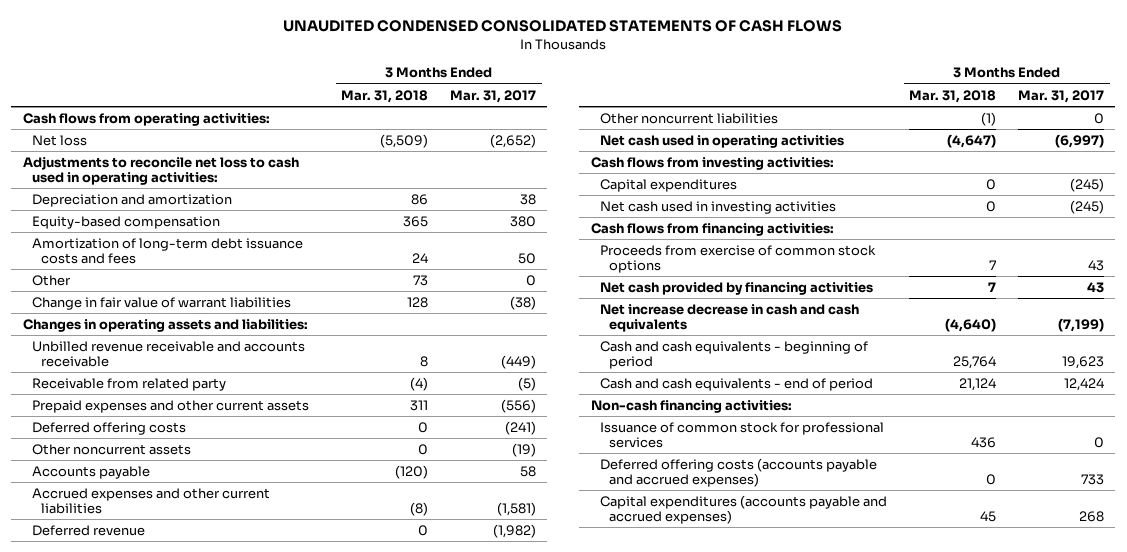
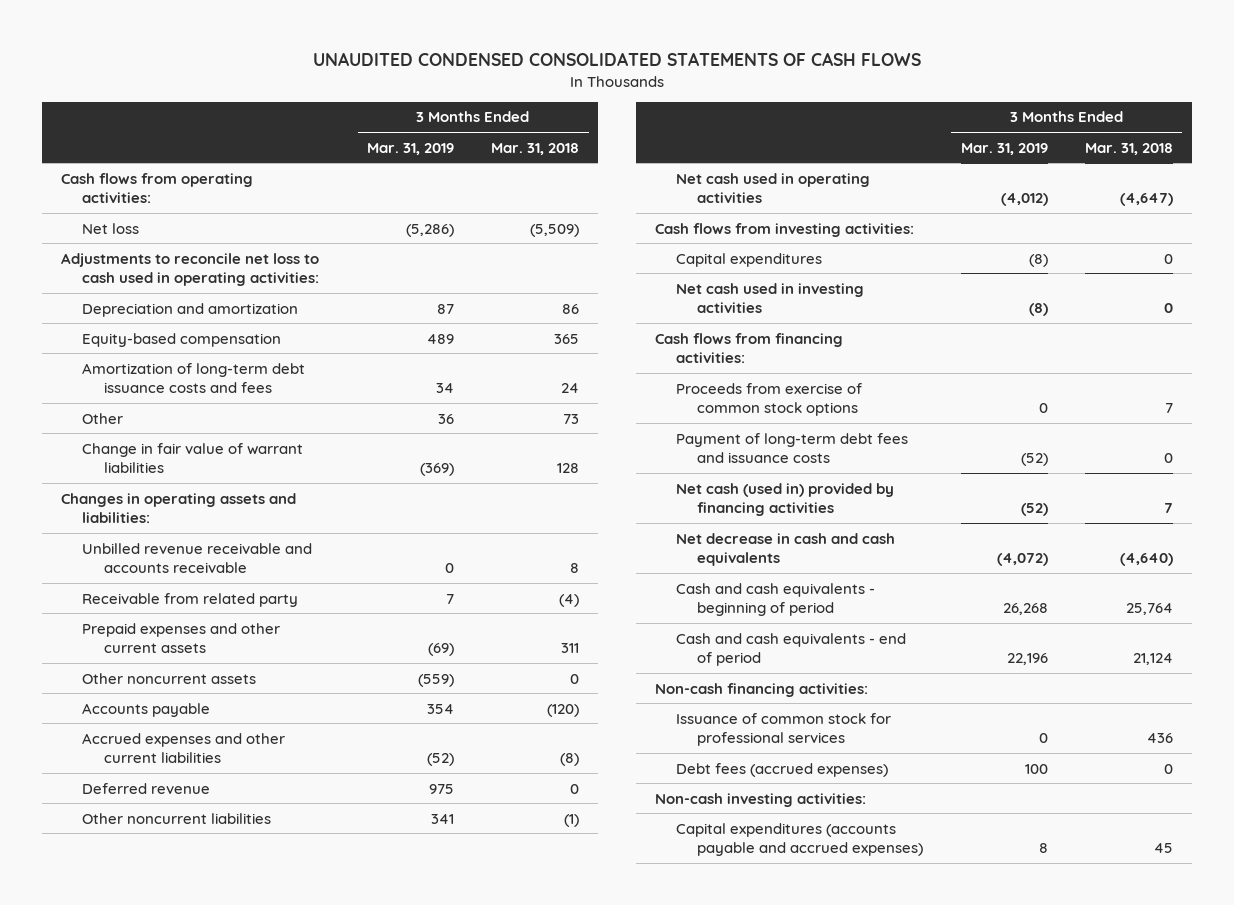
[450,89,537,103] Mar. 31, 2017 -> none
none -> [366,142,454,155] Mar. 31, 2019
[31,421,186,435] Deferred offering costs -> none
none -> [676,432,909,464] Payment of long-term debt fees and issuance costs
[599,281,873,295] Net cash provided by financing activities -> [676,482,895,517] Net cash (used in) provided by financing activities
[599,303,859,332] Net increase decrease in cash and cash equivalents -> [676,532,896,567] Net decrease in cash and cash equivalents
[599,457,877,487] Deferred offering costs (accounts payable and accrued expenses) -> none
none -> [676,762,889,777] Debt fees (accrued expenses)
none -> [654,792,866,807] Non-cash investing activities:

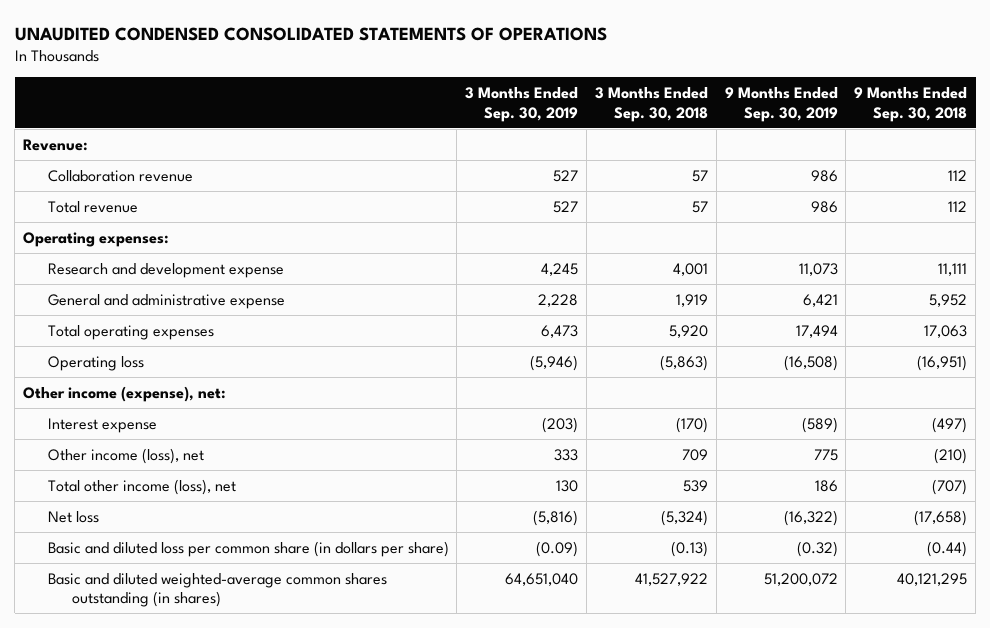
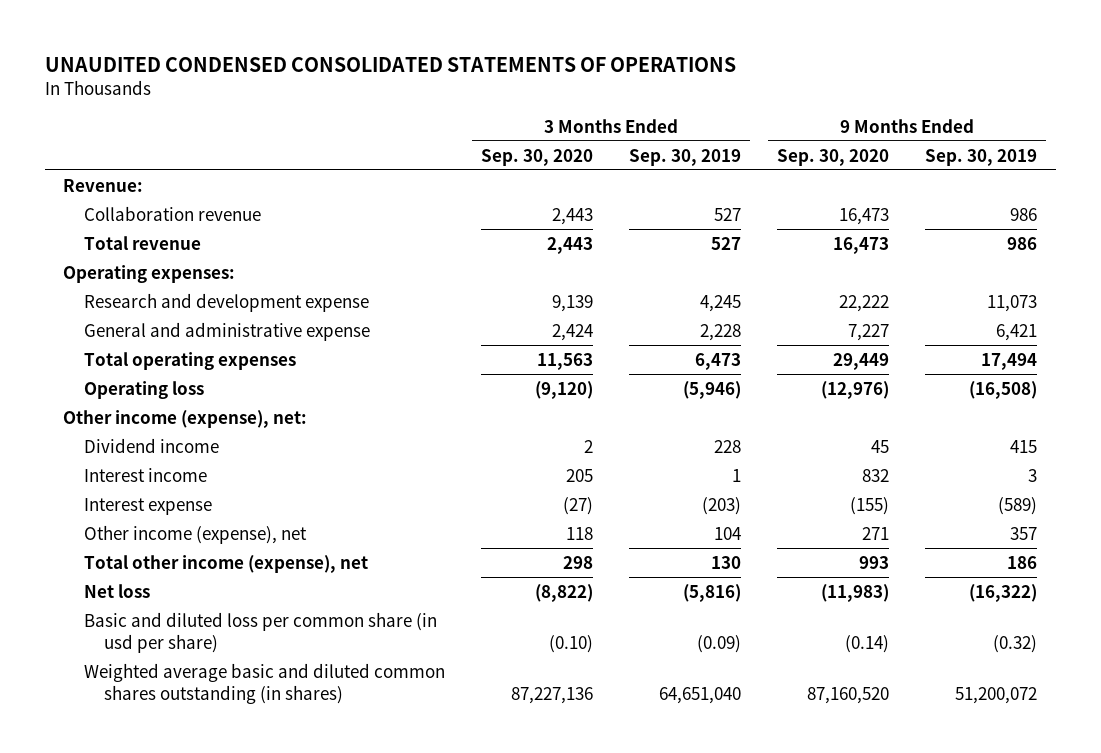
[594,87,708,122] 3 Months Ended Sep. 30, 2018 -> none
[854,87,968,122] 9 Months Ended Sep. 30, 2018 -> none
none -> [480,148,593,166] Sep. 30, 2020
none -> [777,148,890,166] Sep. 30, 2020
none -> [83,437,219,453] Dividend income
none -> [83,467,207,482] Interest income
[47,447,204,464] Other income (loss), net -> [83,524,307,544] Other income (expense), net
[554,448,579,461] 333 -> [713,526,741,540] 104
[813,448,838,461] 775 -> [1010,526,1038,540] 357
[47,478,236,495] Total other income (loss), net -> [83,554,368,573] Total other income (expense), net
[47,540,449,557] Basic and diluted loss per common share (in dollars per share) -> [83,611,437,653] Basic and diluted loss per common share (in usd per share)
[47,572,387,608] Basic and diluted weighted-average common shares outstanding (in shares) -> [83,662,445,704] Weighted average basic and diluted common shares outstanding (in shares)

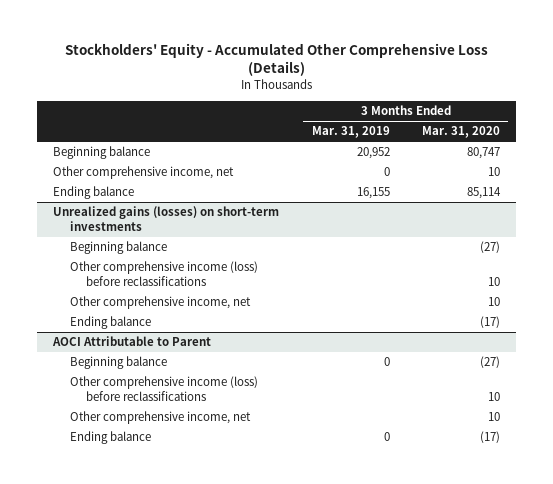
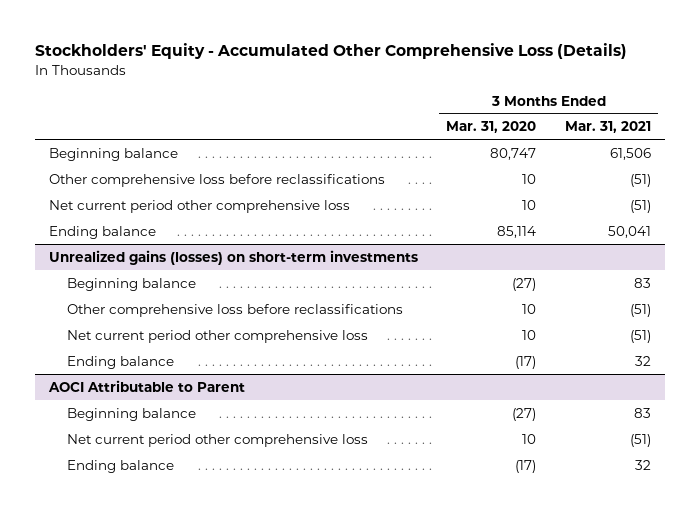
[311,126,390,139] Mar. 31, 2019 -> none
none -> [564,121,651,134] Mar. 31, 2021
none -> [49,173,386,187] Other comprehensive loss before reclassifications
[53,166,235,180] Other comprehensive income, net -> [49,199,351,213] Net current period other comprehensive loss
[69,261,258,287] Other comprehensive income (loss) before reclassifications -> [67,303,404,317] Other comprehensive loss before reclassifications
[69,296,251,310] Other comprehensive income, net -> [67,329,369,343] Net current period other comprehensive loss
[69,376,258,402] Other comprehensive income (loss) before reclassifications -> none
[69,411,251,425] Other comprehensive income, net -> [67,433,369,447] Net current period other comprehensive loss

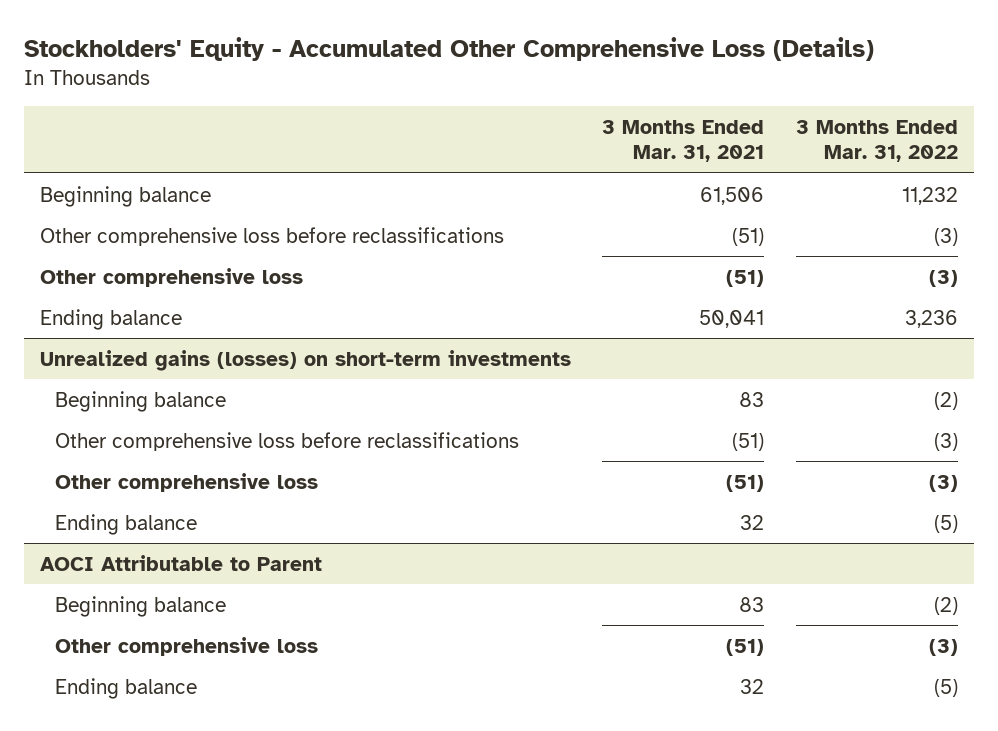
[446,121,537,134] Mar. 31, 2020 -> none
none -> [796,120,959,163] 3 Months Ended Mar. 31, 2022
[49,199,351,213] Net current period other comprehensive loss -> [39,267,303,287] Other comprehensive loss
[67,329,369,343] Net current period other comprehensive loss -> [54,472,318,492] Other comprehensive loss
[67,433,369,447] Net current period other comprehensive loss -> [54,636,318,656] Other comprehensive loss

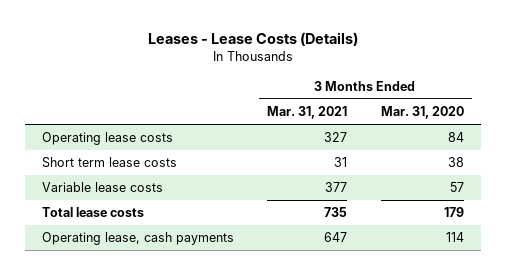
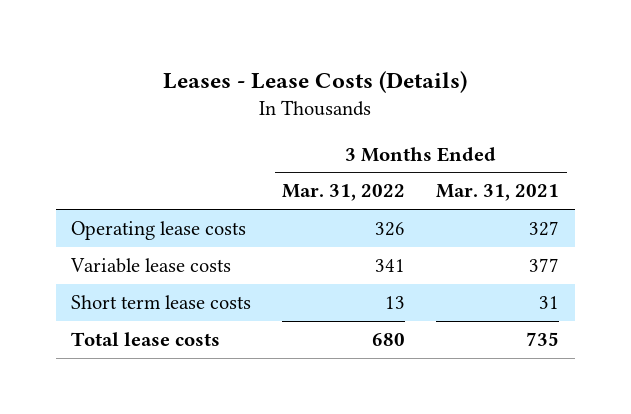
[380,105,464,119] Mar. 31, 2020 -> none
none -> [282,184,406,202] Mar. 31, 2022
[41,157,177,169] Short term lease costs -> [71,294,252,309] Short term lease costs
[41,232,234,246] Operating lease, cash payments -> none

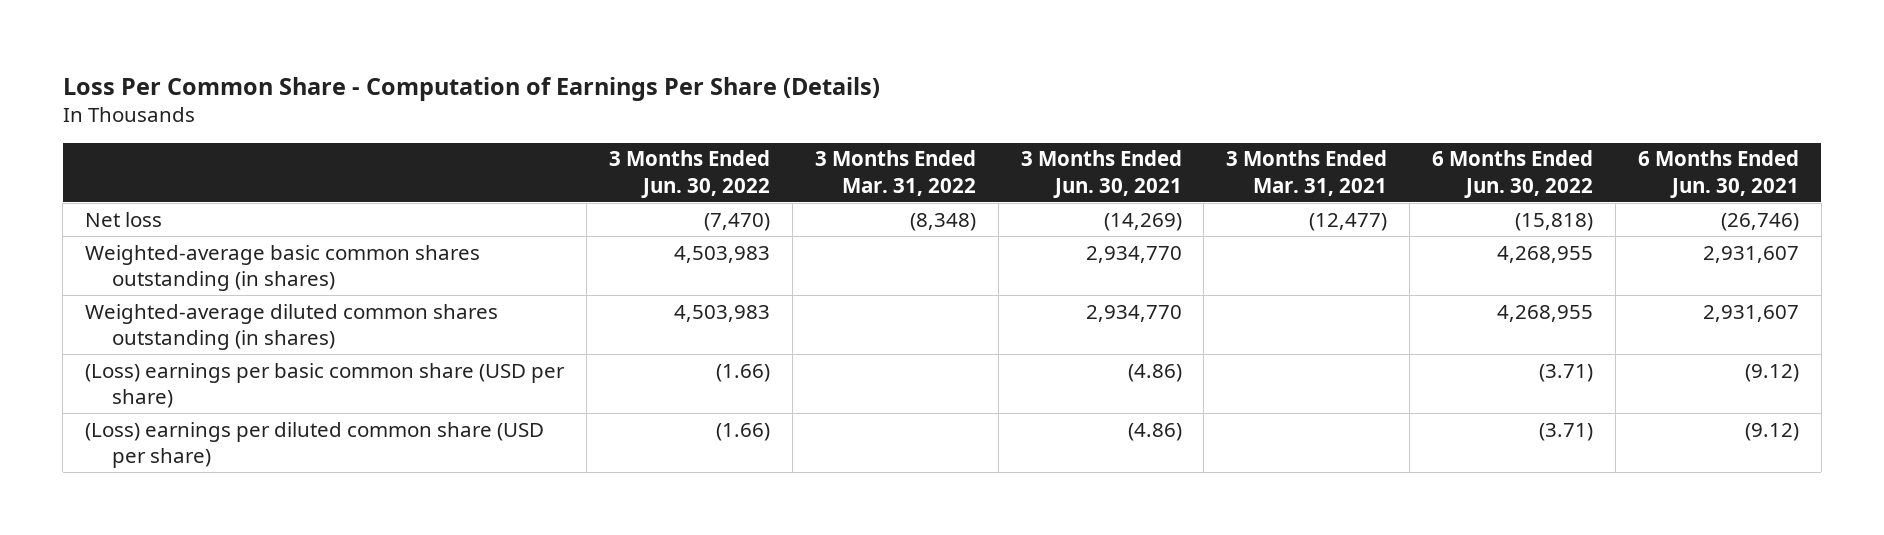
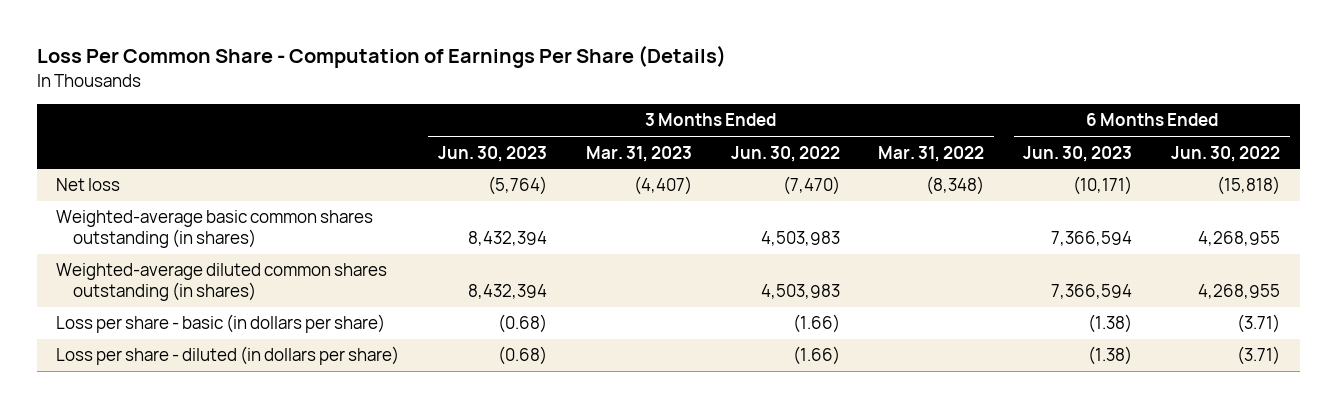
[1020,150,1182,198] 3 Months Ended Jun. 30, 2021 -> none
[1226,150,1388,196] 3 Months Ended Mar. 31, 2021 -> none
[1637,150,1799,198] 6 Months Ended Jun. 30, 2021 -> none
none -> [437,145,547,162] Jun. 30, 2023
none -> [585,145,692,162] Mar. 31, 2023
none -> [1023,145,1133,162] Jun. 30, 2023
[85,362,566,409] (Loss) earnings per basic common share (USD per share) -> [56,314,386,334] Loss per share - basic (in dollars per share)
[85,421,545,469] (Loss) earnings per diluted common share (USD per share) -> [56,346,400,366] Loss per share - diluted (in dollars per share)

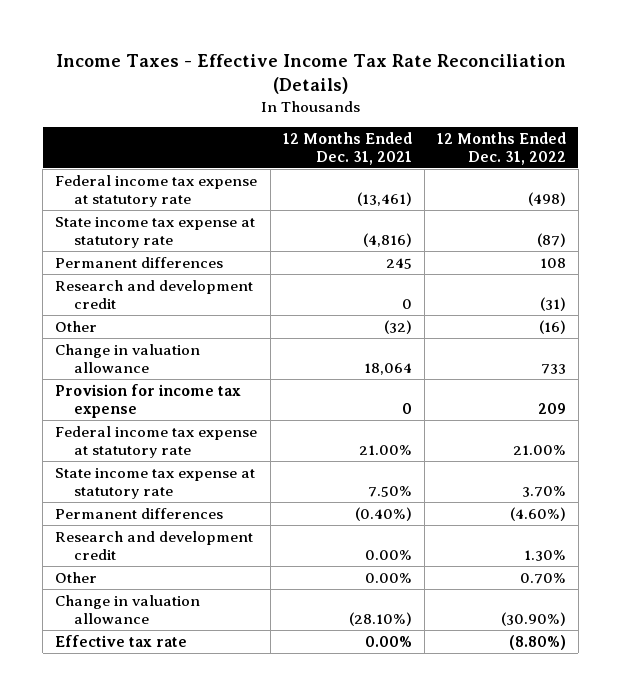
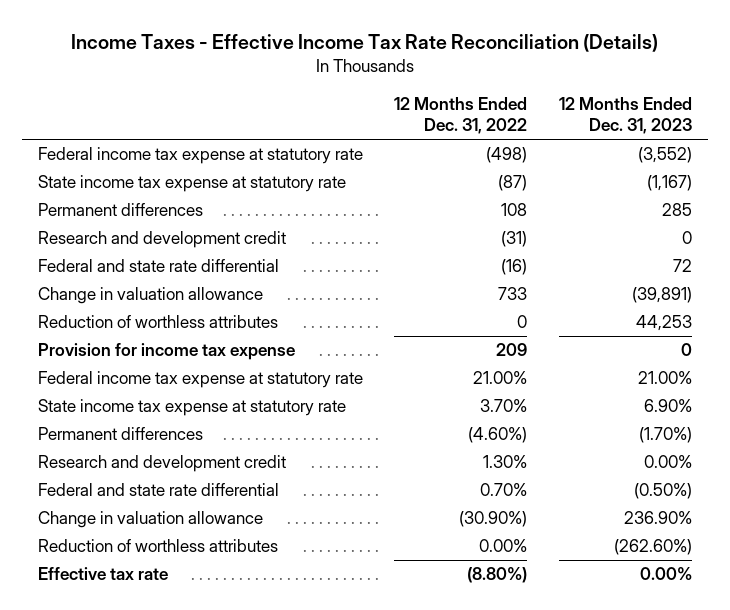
[282,131,412,165] 12 Months Ended Dec. 31, 2021 -> none
none -> [558,96,692,135] 12 Months Ended Dec. 31, 2023
[55,320,98,332] Other -> none
none -> [37,259,279,273] Federal and state rate differential
none -> [37,315,278,329] Reduction of worthless attributes
[55,571,98,583] Other -> none
none -> [37,483,279,497] Federal and state rate differential
none -> [37,539,278,553] Reduction of worthless attributes

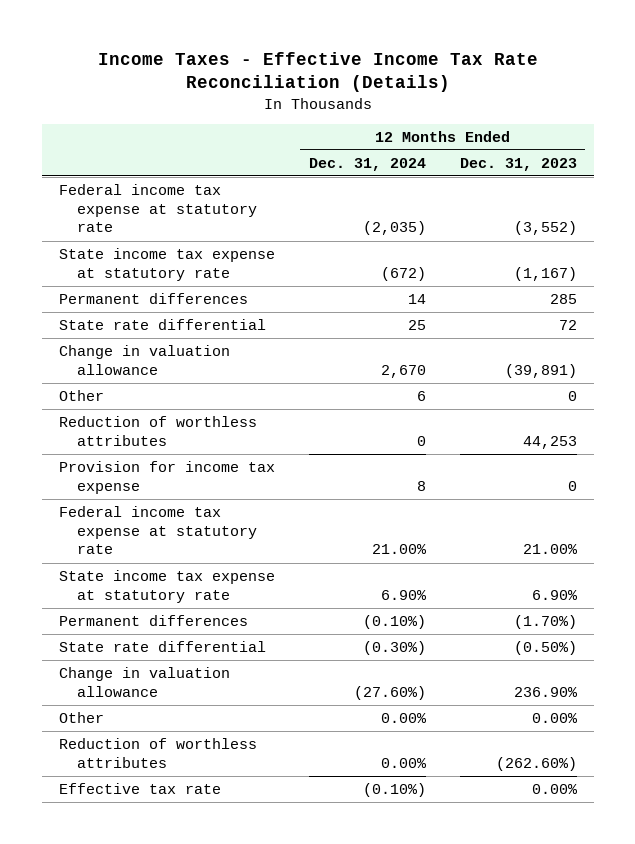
[394,96,528,135] 12 Months Ended Dec. 31, 2022 -> none
none -> [308,157,426,171] Dec. 31, 2024
[37,231,286,249] Research and development credit -> none
[37,259,279,273] Federal and state rate differential -> [58,319,266,331] State rate differential
none -> [58,390,104,402] Other
[37,455,286,473] Research and development credit -> none
[37,483,279,497] Federal and state rate differential -> [58,641,266,653] State rate differential
none -> [58,712,104,724] Other

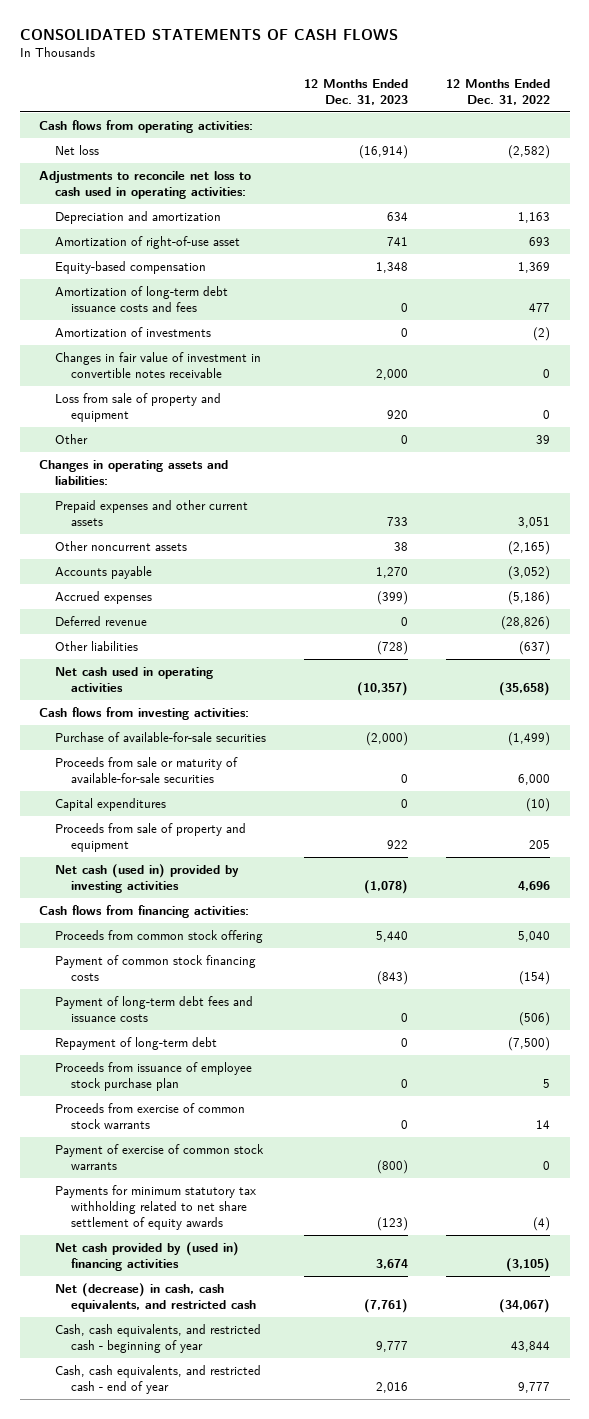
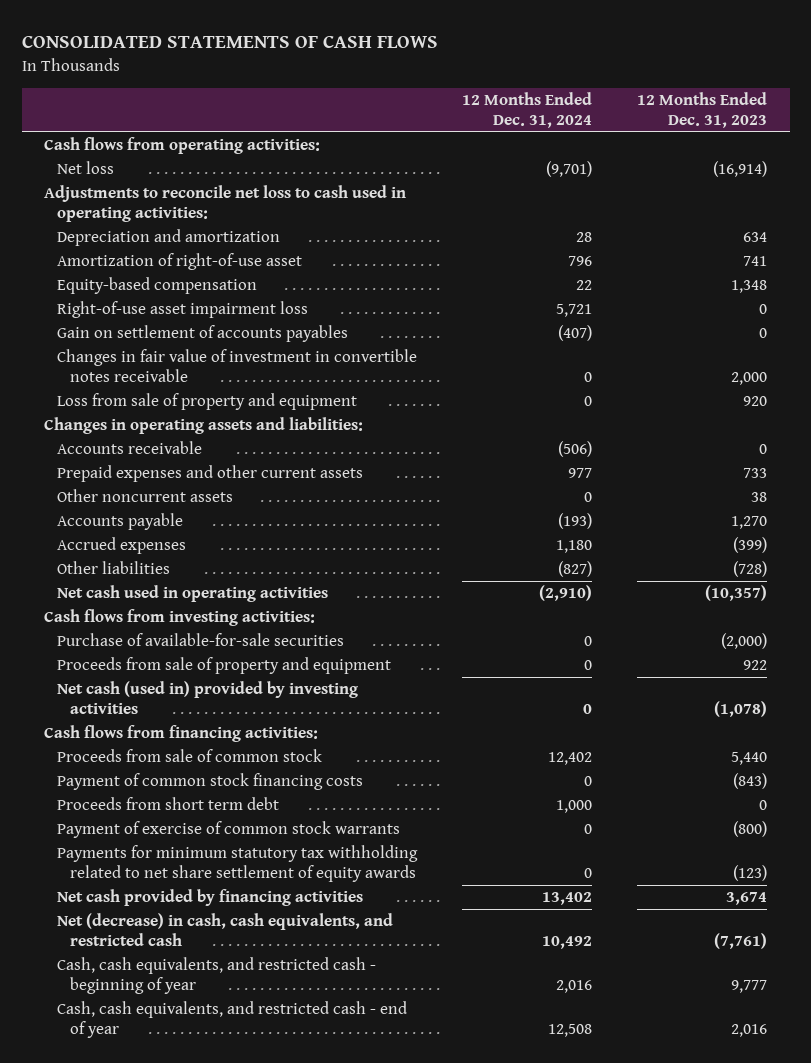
[446,78,551,105] 12 Months Ended Dec. 31, 2022 -> none
none -> [462,91,593,128] 12 Months Ended Dec. 31, 2024
[54,286,228,313] Amortization of long-term debt issuance costs and fees -> none
[54,327,211,338] Amortization of investments -> none
none -> [57,301,309,319] Right-of-use asset impairment loss
none -> [57,325,349,343] Gain on settlement of accounts payables
[54,434,88,445] Other -> none
none -> [57,441,203,455] Accounts receivable
[54,616,147,627] Deferred revenue -> none
[54,757,238,784] Proceeds from sale or maturity of available-for-sale securities -> none
[54,798,166,812] Capital expenditures -> none
[54,930,263,944] Proceeds from common stock offering -> [57,749,323,763] Proceeds from sale of common stock
[54,996,253,1023] Payment of long-term debt fees and issuance costs -> none
[54,1037,217,1051] Repayment of long-term debt -> none
[54,1062,252,1092] Proceeds from issuance of employee stock purchase plan -> none
[54,1103,245,1130] Proceeds from exercise of common stock warrants -> none
none -> [57,797,280,811] Proceeds from short term debt
[54,1242,239,1272] Net cash provided by (used in) financing activities -> [57,889,364,907] Net cash provided by financing activities

